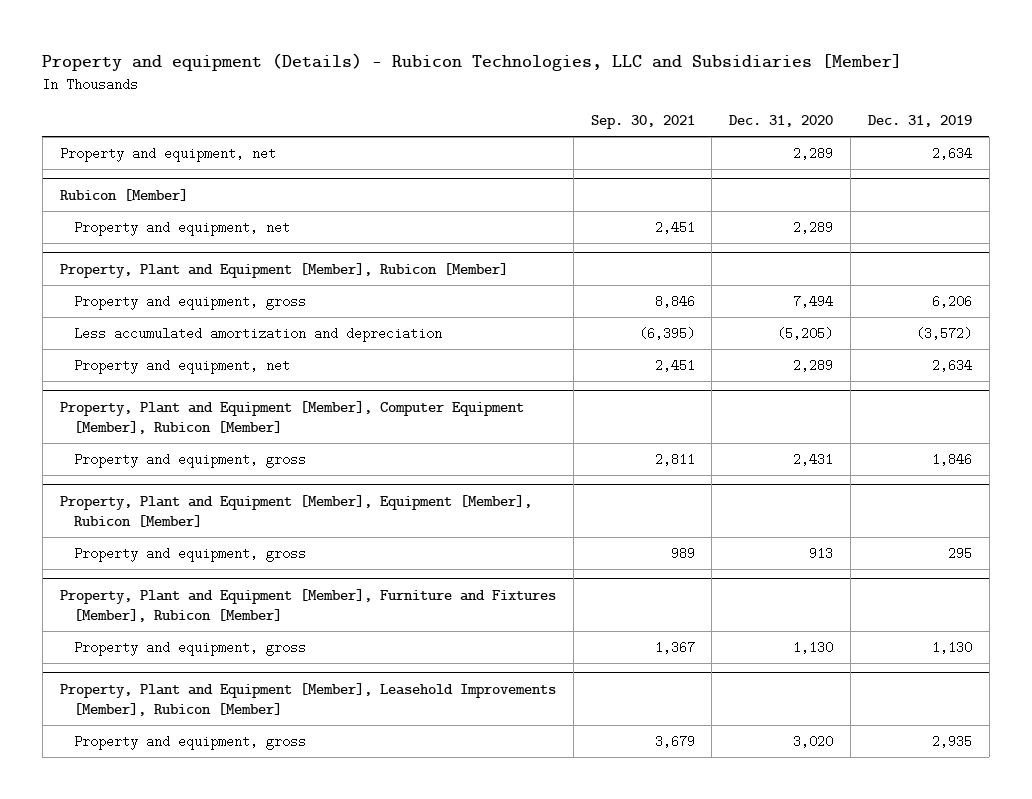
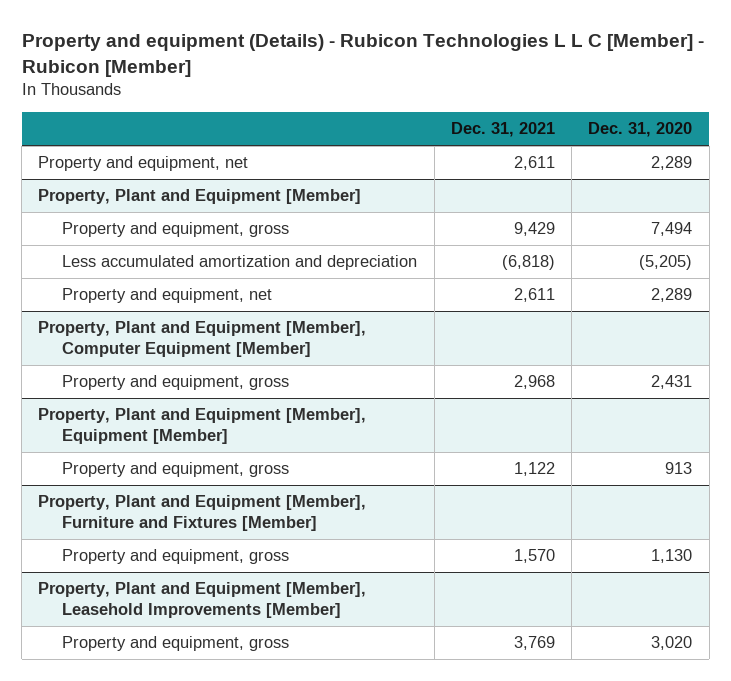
[42,53,903,72] Property and equipment (Details) - Rubicon Technologies, LLC and Subsidiaries [Member] -> [21,34,704,78] Property and equipment (Details) - Rubicon Technologies L L C [Member] - Rubicon [Member]
[590,115,695,130] Sep. 30, 2021 -> none
[867,115,972,128] Dec. 31, 2019 -> none
none -> [450,122,555,138] Dec. 31, 2021
[74,220,291,236] Property and equipment, net -> none
[59,262,508,278] Property, Plant and Equipment [Member], Rubicon [Member] -> none
[59,188,188,201] Rubicon [Member] -> [38,189,362,205] Property, Plant and Equipment [Member]
[59,400,524,434] Property, Plant and Equipment [Member], Computer Equipment [Member], Rubicon [Member] -> [38,321,367,358] Property, Plant and Equipment [Member], Computer Equipment [Member]
[59,494,532,527] Property, Plant and Equipment [Member], Equipment [Member], Rubicon [Member] -> [38,408,367,445] Property, Plant and Equipment [Member], Equipment [Member]
[59,588,556,622] Property, Plant and Equipment [Member], Furniture and Fixtures [Member], Rubicon [Member] -> [38,495,367,532] Property, Plant and Equipment [Member], Furniture and Fixtures [Member]
[59,682,556,716] Property, Plant and Equipment [Member], Leasehold Improvements [Member], Rubicon [Member] -> [38,582,367,619] Property, Plant and Equipment [Member], Leasehold Improvements [Member]

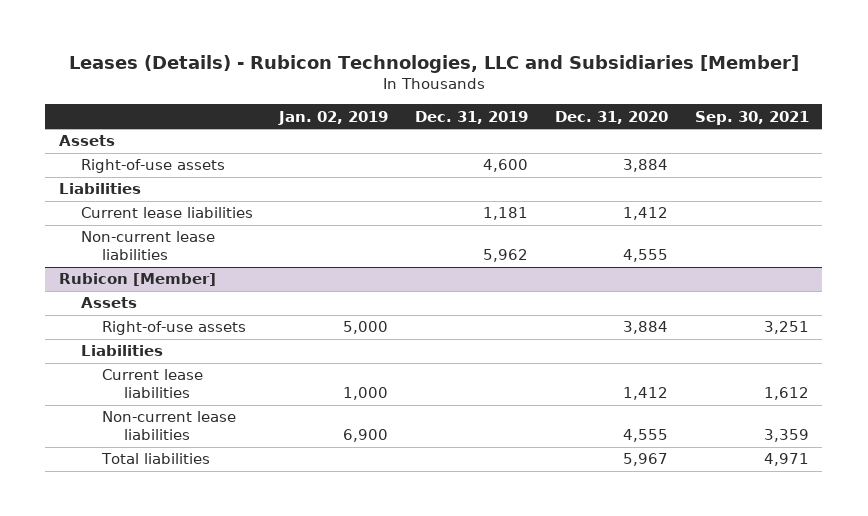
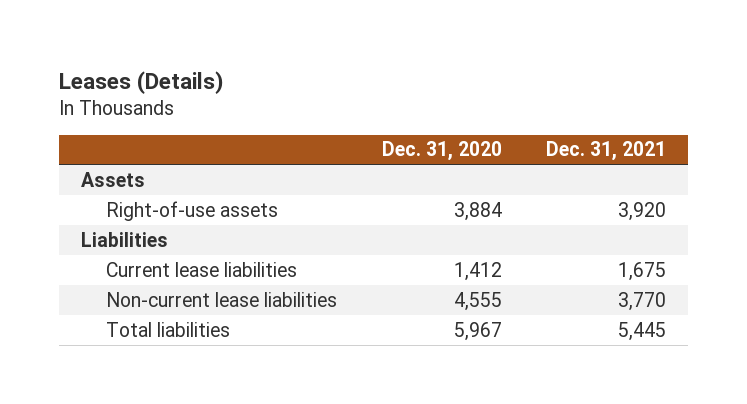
[68,54,799,73] Leases (Details) - Rubicon Technologies, LLC and Subsidiaries [Member] -> [58,71,223,95] Leases (Details)
[278,110,389,125] Jan. 02, 2019 -> none
[415,110,529,124] Dec. 31, 2019 -> none
[694,110,809,125] Sep. 30, 2021 -> none
none -> [545,141,666,162] Dec. 31, 2021
[58,273,216,287] Rubicon [Member] -> none
[80,297,137,309] Assets -> none
[102,321,247,336] Right-of-use assets -> none
[80,345,163,357] Liabilities -> none
[102,369,204,399] Current lease liabilities -> none
[102,411,237,441] Non-current lease liabilities -> none

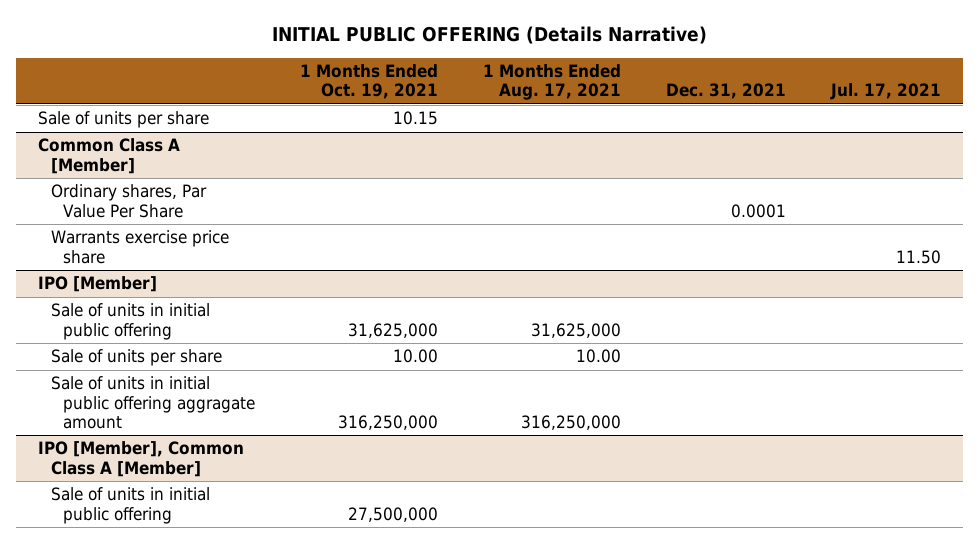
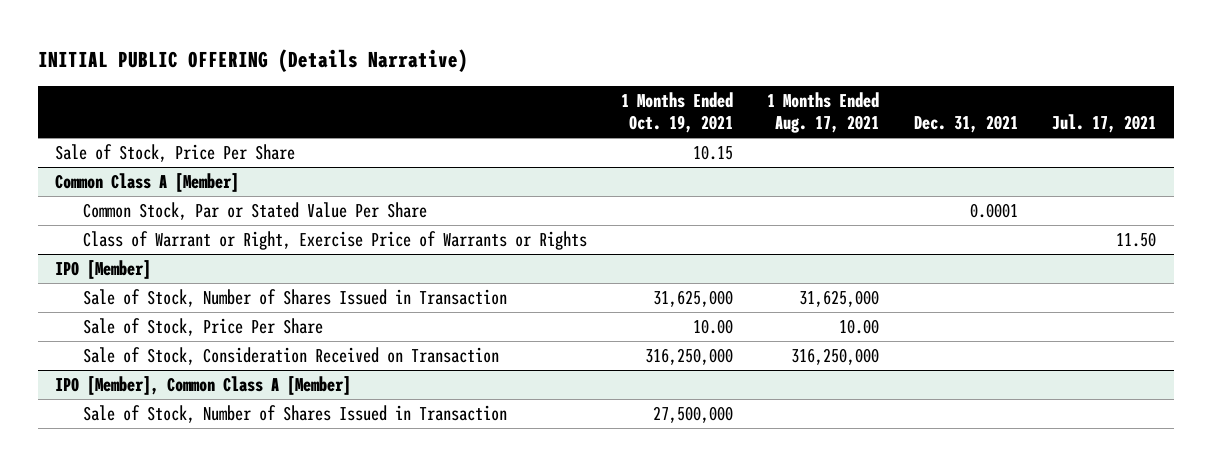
[38,111,210,129] Sale of units per share -> [55,144,296,163] Sale of Stock, Price Per Share
[50,184,207,218] Ordinary shares, Par Value Per Share -> [82,202,427,221] Common Stock, Par or Stated Value Per Share
[50,230,229,264] Warrants exercise price share -> [82,231,587,251] Class of Warrant or Right, Exercise Price of Warrants or Rights
[50,303,210,340] Sale of units in initial public offering -> [82,289,507,308] Sale of Stock, Number of Shares Issued in Transaction
[50,349,222,367] Sale of units per share -> [82,318,323,337] Sale of Stock, Price Per Share
[50,376,256,430] Sale of units in initial public offering aggragate amount -> [82,347,499,366] Sale of Stock, Consideration Received on Transaction
[50,487,210,524] Sale of units in initial public offering -> [82,405,507,424] Sale of Stock, Number of Shares Issued in Transaction

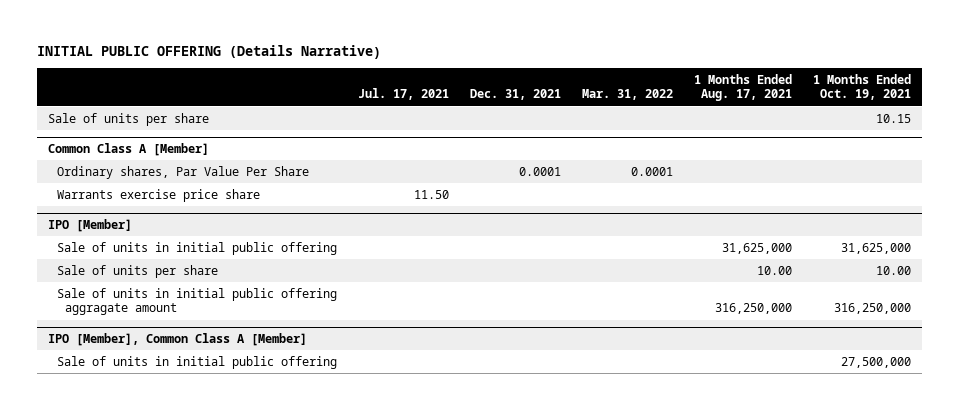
none -> [581,89,673,101] Mar. 31, 2022
[55,144,296,163] Sale of Stock, Price Per Share -> [47,112,209,126] Sale of units per share
[82,202,427,221] Common Stock, Par or Stated Value Per Share -> [56,165,309,179] Ordinary shares, Par Value Per Share
[82,231,587,251] Class of Warrant or Right, Exercise Price of Warrants or Rights -> [56,188,260,202] Warrants exercise price share
[82,289,507,308] Sale of Stock, Number of Shares Issued in Transaction -> [56,241,337,255] Sale of units in initial public offering
[82,318,323,337] Sale of Stock, Price Per Share -> [56,264,218,278] Sale of units per share
[82,347,499,366] Sale of Stock, Consideration Received on Transaction -> [56,287,337,316] Sale of units in initial public offering aggragate amount
[82,405,507,424] Sale of Stock, Number of Shares Issued in Transaction -> [56,355,337,369] Sale of units in initial public offering

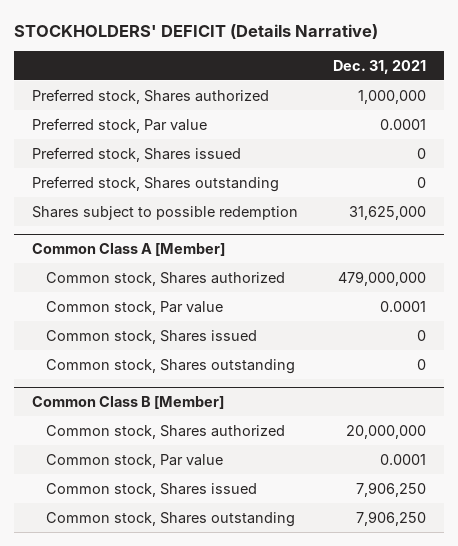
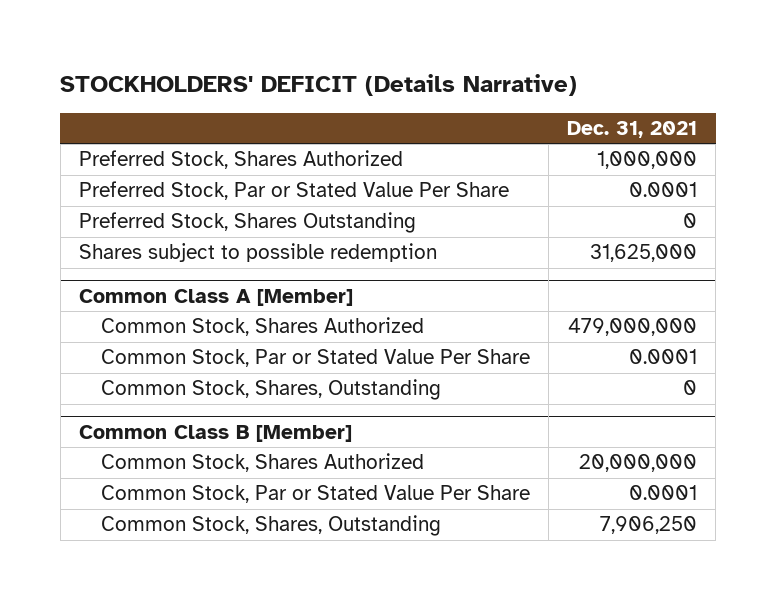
[31,146,241,162] Preferred stock, Shares issued -> none
[31,88,269,104] Preferred stock, Shares authorized -> [78,150,403,170] Preferred Stock, Shares Authorized
[31,117,207,133] Preferred stock, Par value -> [78,181,509,201] Preferred Stock, Par or Stated Value Per Share
[31,175,279,192] Preferred stock, Shares outstanding -> [78,212,416,234] Preferred Stock, Shares Outstanding
[46,329,258,344] Common stock, Shares issued -> none
[46,271,286,286] Common stock, Shares authorized -> [101,317,425,337] Common Stock, Shares Authorized
[46,300,224,315] Common stock, Par value -> [101,349,531,368] Common Stock, Par or Stated Value Per Share
[46,358,296,374] Common stock, Shares outstanding -> [101,379,442,401] Common Stock, Shares, Outstanding
[46,482,258,497] Common stock, Shares issued -> none
[46,424,286,439] Common stock, Shares authorized -> [101,453,425,473] Common Stock, Shares Authorized
[46,453,224,468] Common stock, Par value -> [101,485,531,504] Common Stock, Par or Stated Value Per Share
[46,511,296,527] Common stock, Shares outstanding -> [101,515,442,537] Common Stock, Shares, Outstanding

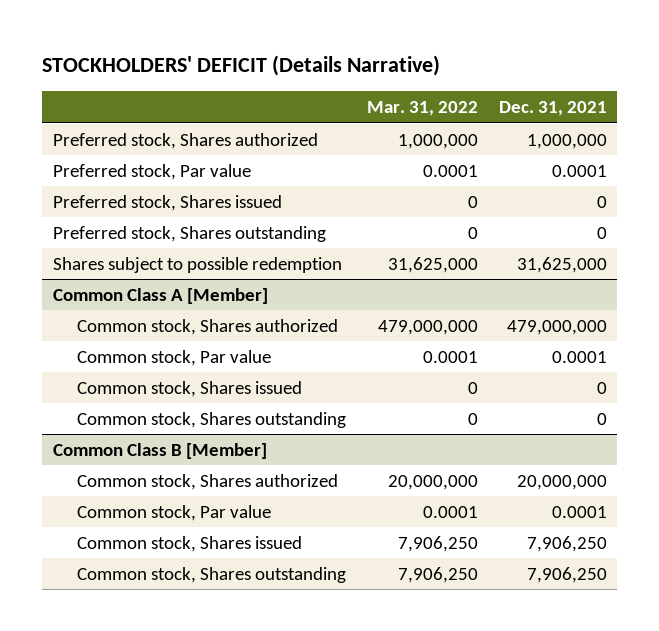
none -> [366,101,478,117] Mar. 31, 2022
[78,150,403,170] Preferred Stock, Shares Authorized -> [52,132,318,149] Preferred stock, Shares authorized
[78,181,509,201] Preferred Stock, Par or Stated Value Per Share -> [52,163,251,180] Preferred stock, Par value
none -> [52,194,282,211] Preferred stock, Shares issued
[78,212,416,234] Preferred Stock, Shares Outstanding -> [52,225,326,242] Preferred stock, Shares outstanding
[101,317,425,337] Common Stock, Shares Authorized -> [76,318,338,335] Common stock, Shares authorized
[101,349,531,368] Common Stock, Par or Stated Value Per Share -> [76,349,271,366] Common stock, Par value
none -> [76,380,302,397] Common stock, Shares issued
[101,379,442,401] Common Stock, Shares, Outstanding -> [76,411,346,428] Common stock, Shares outstanding
[101,453,425,473] Common Stock, Shares Authorized -> [76,473,338,490] Common stock, Shares authorized
[101,485,531,504] Common Stock, Par or Stated Value Per Share -> [76,504,271,521] Common stock, Par value
none -> [76,535,302,552] Common stock, Shares issued
[101,515,442,537] Common Stock, Shares, Outstanding -> [76,566,346,583] Common stock, Shares outstanding

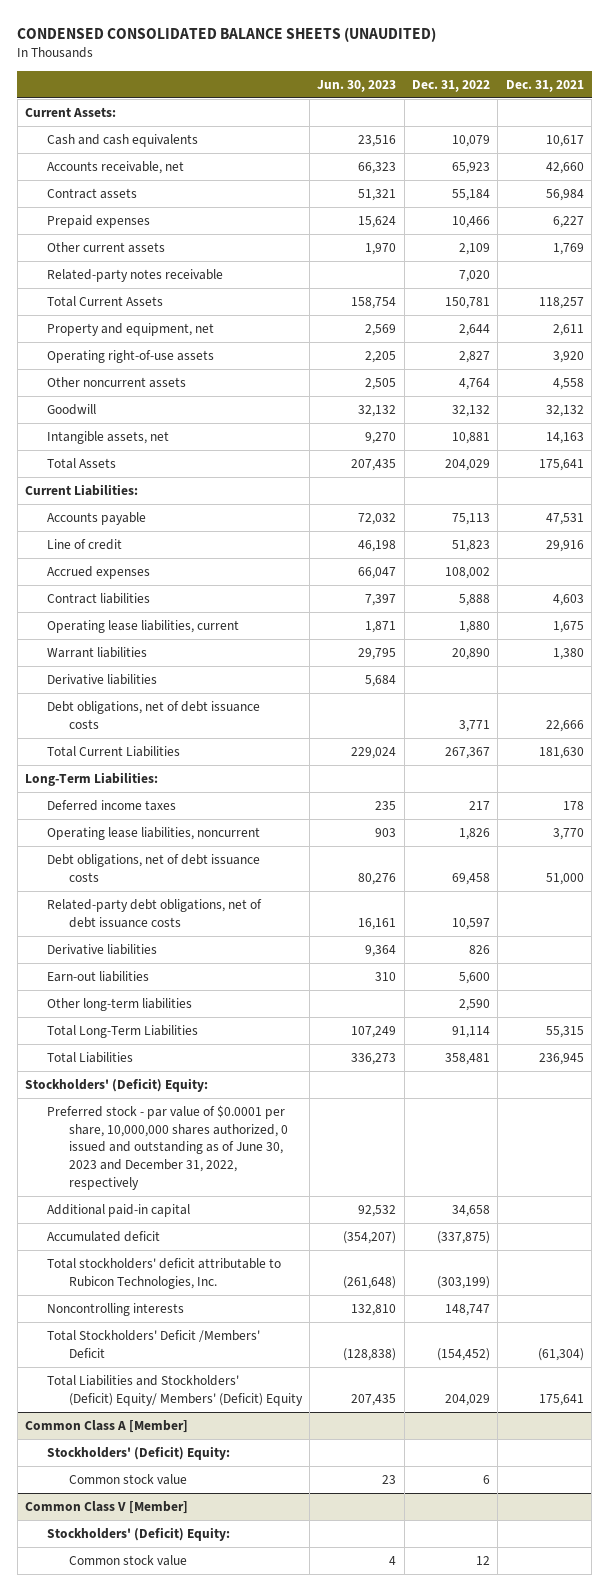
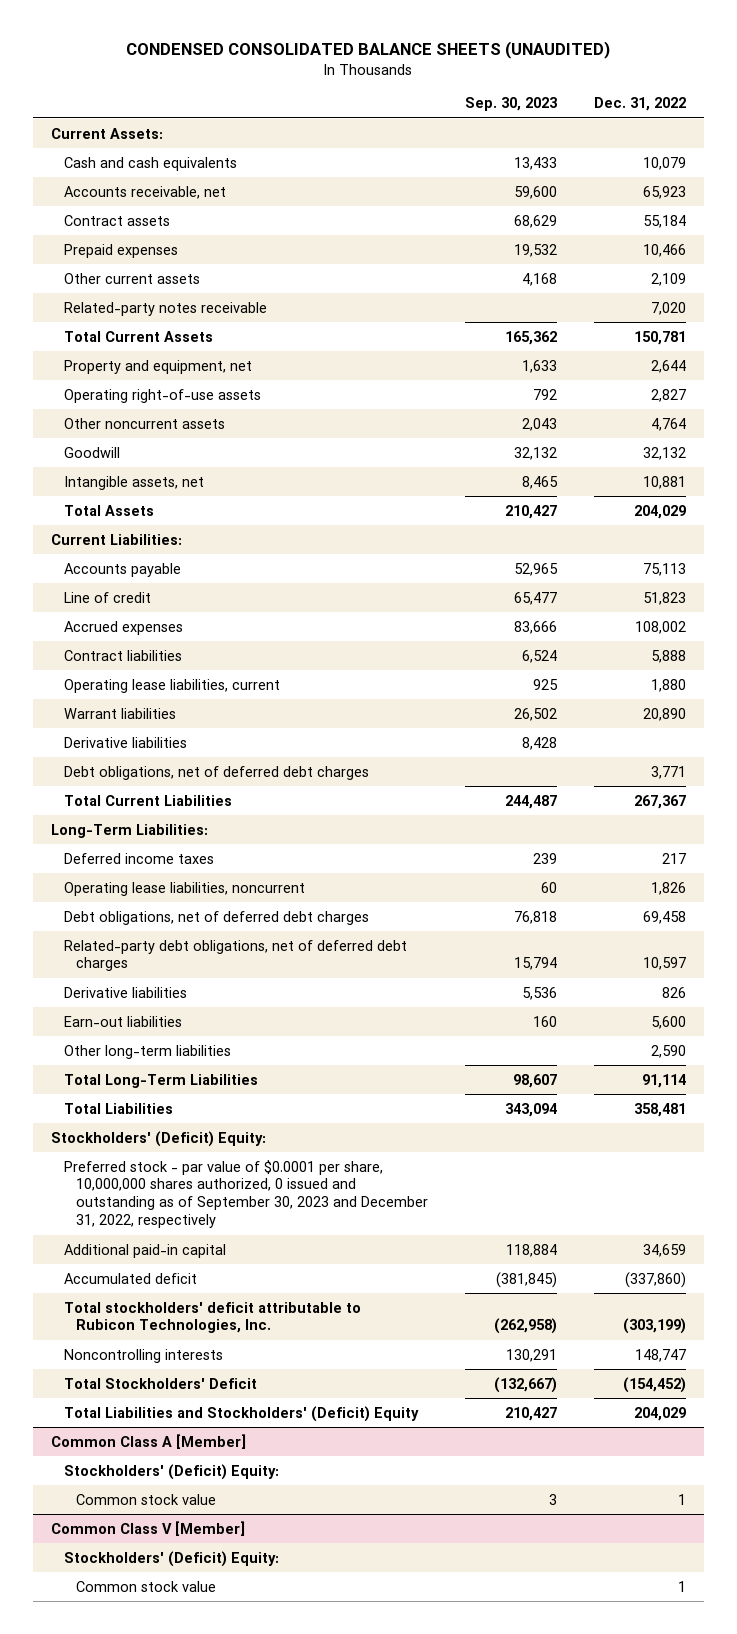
[317,79,397,92] Jun. 30, 2023 -> none
[505,79,584,92] Dec. 31, 2021 -> none
none -> [464,97,557,112] Sep. 30, 2023
[47,701,261,729] Debt obligations, net of debt issuance costs -> [63,765,369,780] Debt obligations, net of deferred debt charges
[47,854,261,882] Debt obligations, net of debt issuance costs -> [63,910,369,925] Debt obligations, net of deferred debt charges
[47,899,263,928] Related-party debt obligations, net of debt issuance costs -> [63,939,407,972] Related-party debt obligations, net of deferred debt charges
[47,1105,288,1190] Preferred stock - par value of $0.0001 per share, 10,000,000 shares authorized, 0 issued and outstanding as of June 30, 2023 and December 31, 2022, respectively -> [63,1159,428,1229] Preferred stock - par value of $0.0001 per share, 10,000,000 shares authorized, 0 issued and outstanding as of September 30, 2023 and December 31, 2022, respectively
[452,1205,491,1218] 34,658 -> [642,1243,686,1257] 34,659
[437,1231,491,1245] (337,875) -> [624,1271,686,1288] (337,860)
[47,1330,261,1358] Total Stockholders' Deficit /Members' Deficit -> [63,1377,257,1389] Total Stockholders' Deficit
[47,1375,303,1406] Total Liabilities and Stockholders' (Deficit) Equity/ Members' (Deficit) Equity -> [63,1405,419,1422] Total Liabilities and Stockholders' (Deficit) Equity
[483,1475,491,1485] 6 -> [677,1493,686,1505] 1
[476,1556,491,1566] 12 -> [677,1580,686,1592] 1

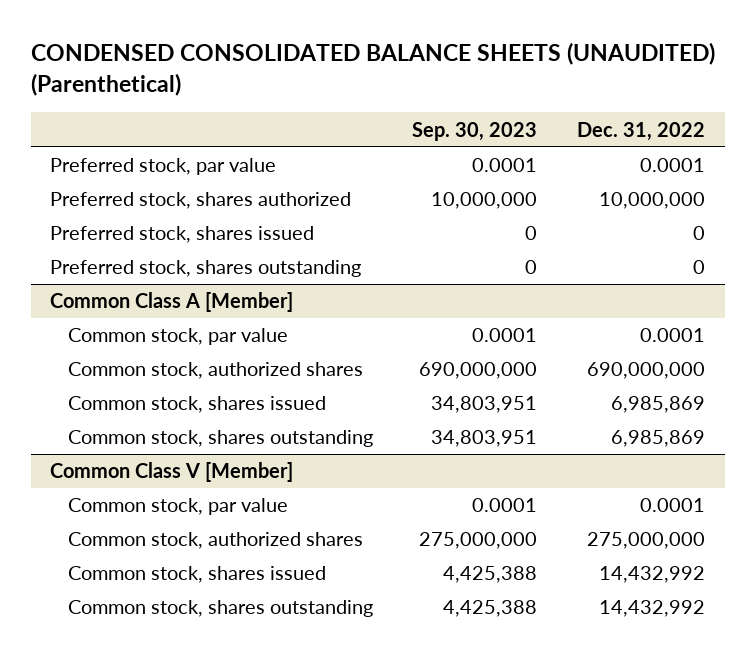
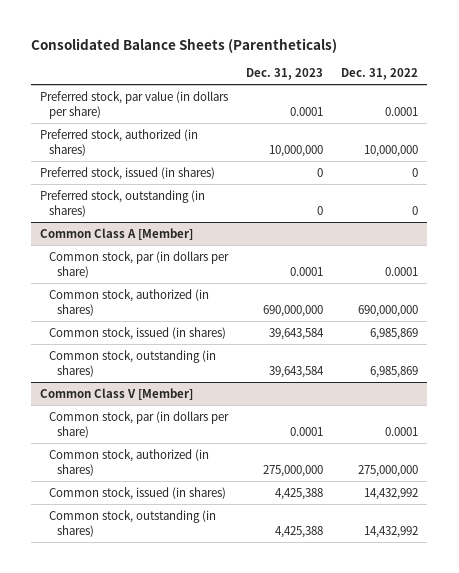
[30,42,715,97] CONDENSED CONSOLIDATED BALANCE SHEETS (UNAUDITED) (Parenthetical) -> [31,37,338,53] Consolidated Balance Sheets (Parentheticals)
[412,121,538,141] Sep. 30, 2023 -> none
none -> [246,67,324,80] Dec. 31, 2023
[50,158,277,176] Preferred stock, par value -> [40,90,229,119] Preferred stock, par value (in dollars per share)
[50,192,352,210] Preferred stock, shares authorized -> [40,128,199,156] Preferred stock, authorized (in shares)
[50,226,315,244] Preferred stock, shares issued -> [40,166,216,180] Preferred stock, issued (in shares)
[50,260,362,278] Preferred stock, shares outstanding -> [40,189,206,217] Preferred stock, outstanding (in shares)
[67,328,288,346] Common stock, par value -> [48,250,229,278] Common stock, par (in dollars per share)
[67,362,363,380] Common stock, authorized shares -> [48,288,209,316] Common stock, authorized (in shares)
[67,396,326,414] Common stock, shares issued -> [48,326,226,340] Common stock, issued (in shares)
[67,430,373,448] Common stock, shares outstanding -> [48,349,216,377] Common stock, outstanding (in shares)
[67,498,288,516] Common stock, par value -> [48,410,229,438] Common stock, par (in dollars per share)
[67,532,363,550] Common stock, authorized shares -> [48,448,209,476] Common stock, authorized (in shares)
[67,566,326,584] Common stock, shares issued -> [48,486,226,500] Common stock, issued (in shares)
[67,600,373,618] Common stock, shares outstanding -> [48,509,216,537] Common stock, outstanding (in shares)

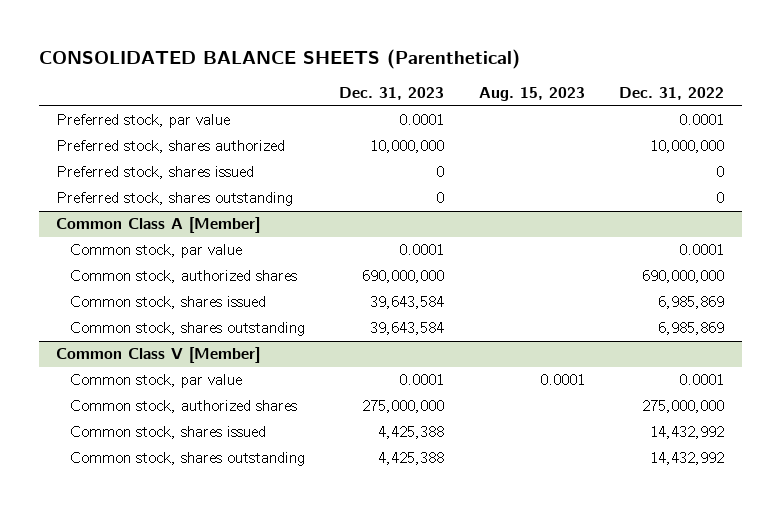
[31,37,338,53] Consolidated Balance Sheets (Parentheticals) -> [38,48,520,69] CONSOLIDATED BALANCE SHEETS (Parenthetical)
none -> [478,87,585,102] Aug. 15, 2023
[40,90,229,119] Preferred stock, par value (in dollars per share) -> [55,114,230,129] Preferred stock, par value
[40,128,199,156] Preferred stock, authorized (in shares) -> [55,140,285,154] Preferred stock, shares authorized
[40,166,216,180] Preferred stock, issued (in shares) -> [55,166,254,180] Preferred stock, shares issued
[40,189,206,217] Preferred stock, outstanding (in shares) -> [55,192,293,207] Preferred stock, shares outstanding
[48,250,229,278] Common stock, par (in dollars per share) -> [69,244,242,259] Common stock, par value
[48,288,209,316] Common stock, authorized (in shares) -> [69,270,297,284] Common stock, authorized shares
[48,326,226,340] Common stock, issued (in shares) -> [69,296,266,310] Common stock, shares issued
[48,349,216,377] Common stock, outstanding (in shares) -> [69,322,305,337] Common stock, shares outstanding
[48,410,229,438] Common stock, par (in dollars per share) -> [69,374,242,389] Common stock, par value
[48,448,209,476] Common stock, authorized (in shares) -> [69,400,297,414] Common stock, authorized shares
[48,486,226,500] Common stock, issued (in shares) -> [69,426,266,440] Common stock, shares issued
[48,509,216,537] Common stock, outstanding (in shares) -> [69,452,305,467] Common stock, shares outstanding

